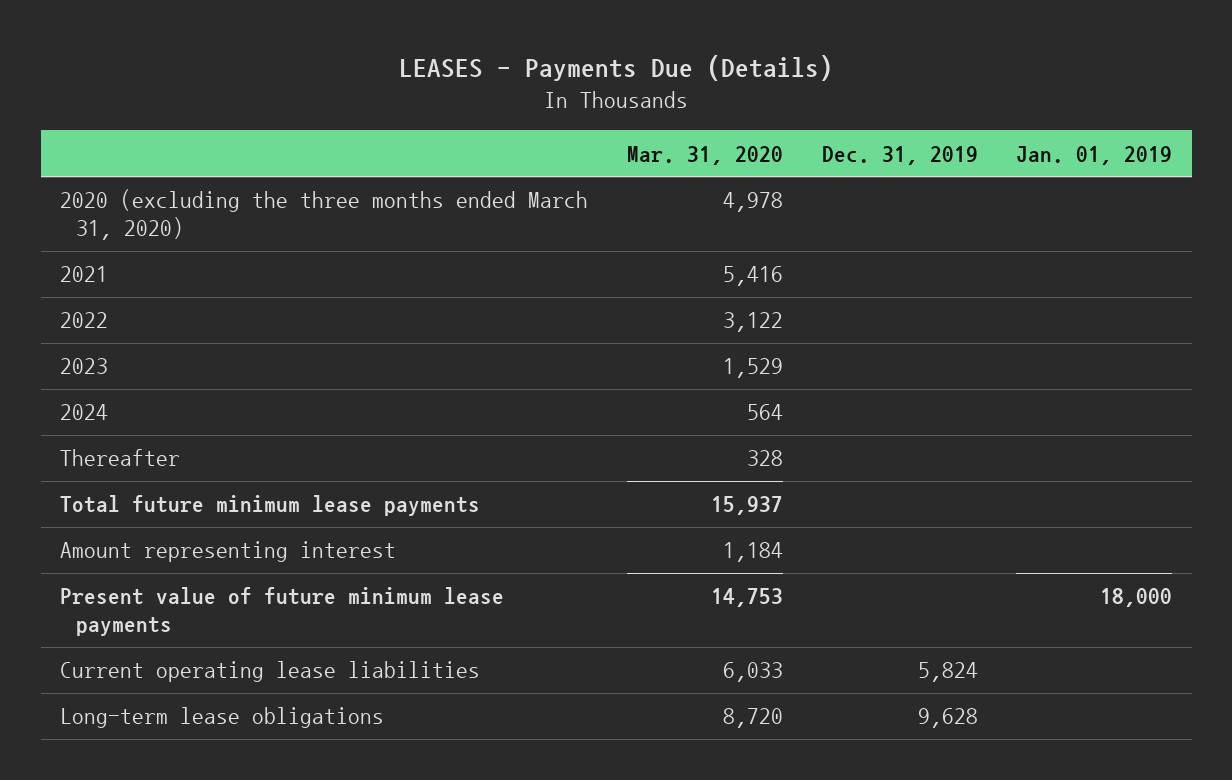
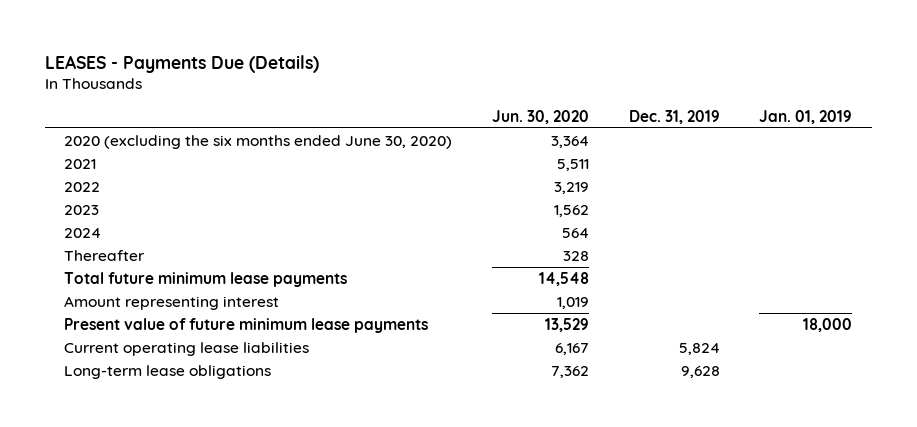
[626,145,783,165] Mar. 31, 2020 -> none
none -> [492,109,590,124] Jun. 30, 2020
[60,189,589,241] 2020 (excluding the three months ended March 31, 2020) -> [64,134,453,149] 2020 (excluding the six months ended June 30, 2020)

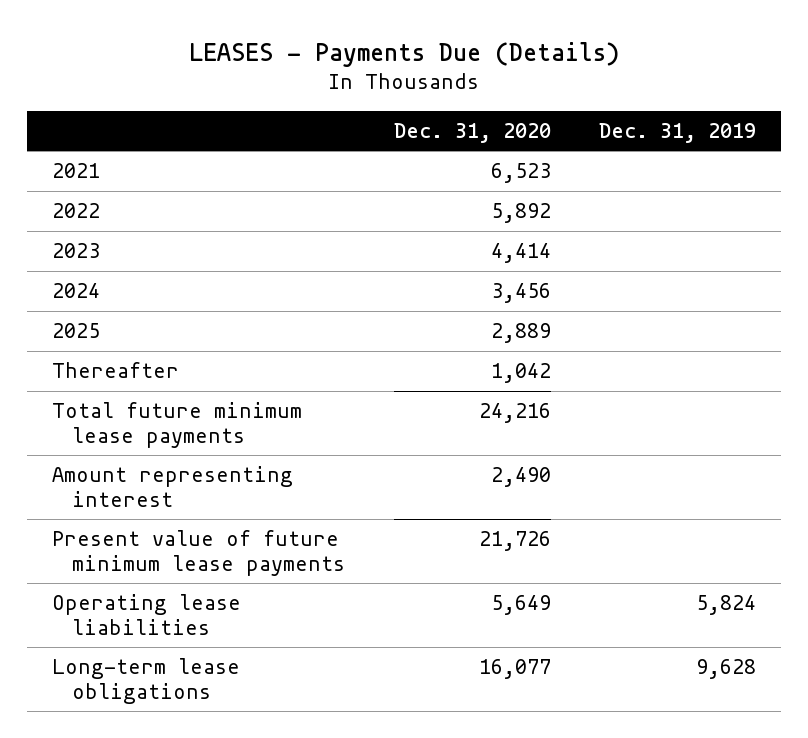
[492,109,590,124] Jun. 30, 2020 -> none
[759,109,853,124] Jan. 01, 2019 -> none
none -> [393,122,551,143] Dec. 31, 2020
[64,134,453,149] 2020 (excluding the six months ended June 30, 2020) -> none
none -> [51,323,100,339] 2025
[64,341,310,356] Current operating lease liabilities -> [51,594,241,635] Operating lease liabilities

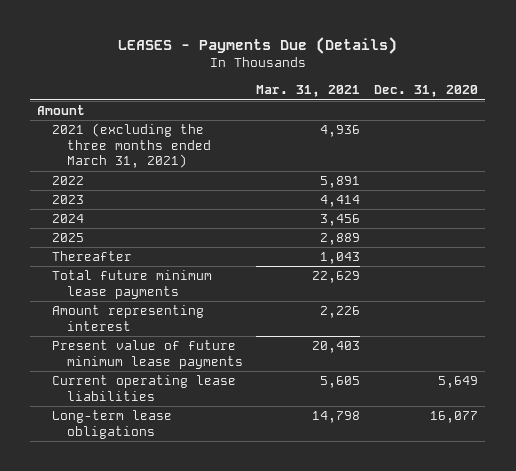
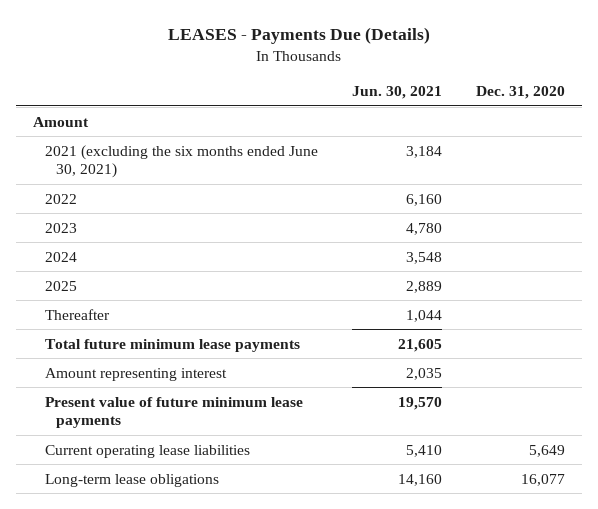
[256,85,361,98] Mar. 31, 2021 -> none
none -> [351,85,442,99] Jun. 30, 2021
[51,123,211,169] 2021 (excluding the three months ended March 31, 2021) -> [44,144,318,178] 2021 (excluding the six months ended June 30, 2021)

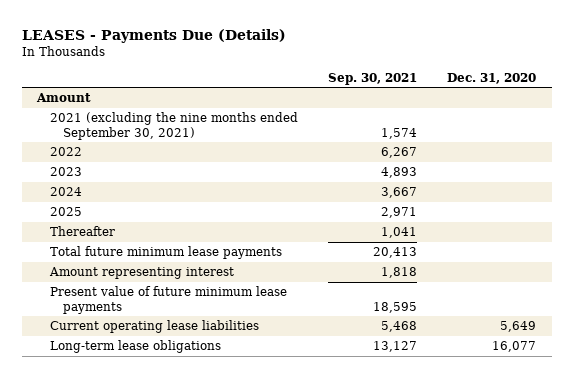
[351,85,442,99] Jun. 30, 2021 -> none
none -> [328,72,418,85] Sep. 30, 2021
[44,144,318,178] 2021 (excluding the six months ended June 30, 2021) -> [49,112,298,140] 2021 (excluding the nine months ended September 30, 2021)

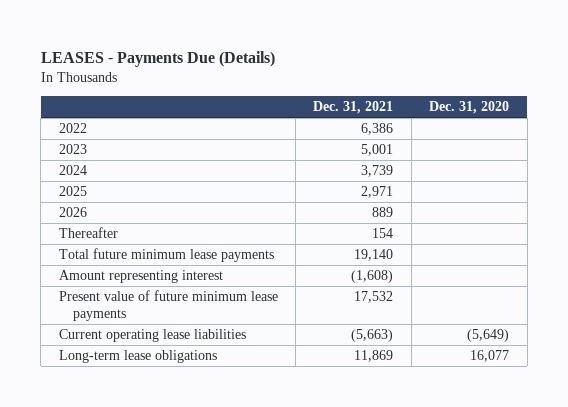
[328,72,418,85] Sep. 30, 2021 -> none
none -> [313,101,394,115] Dec. 31, 2021
[35,93,91,103] Amount -> none
[49,112,298,140] 2021 (excluding the nine months ended September 30, 2021) -> none
none -> [58,207,87,218] 2026
[500,321,537,333] 5,649 -> [467,329,510,343] (5,649)

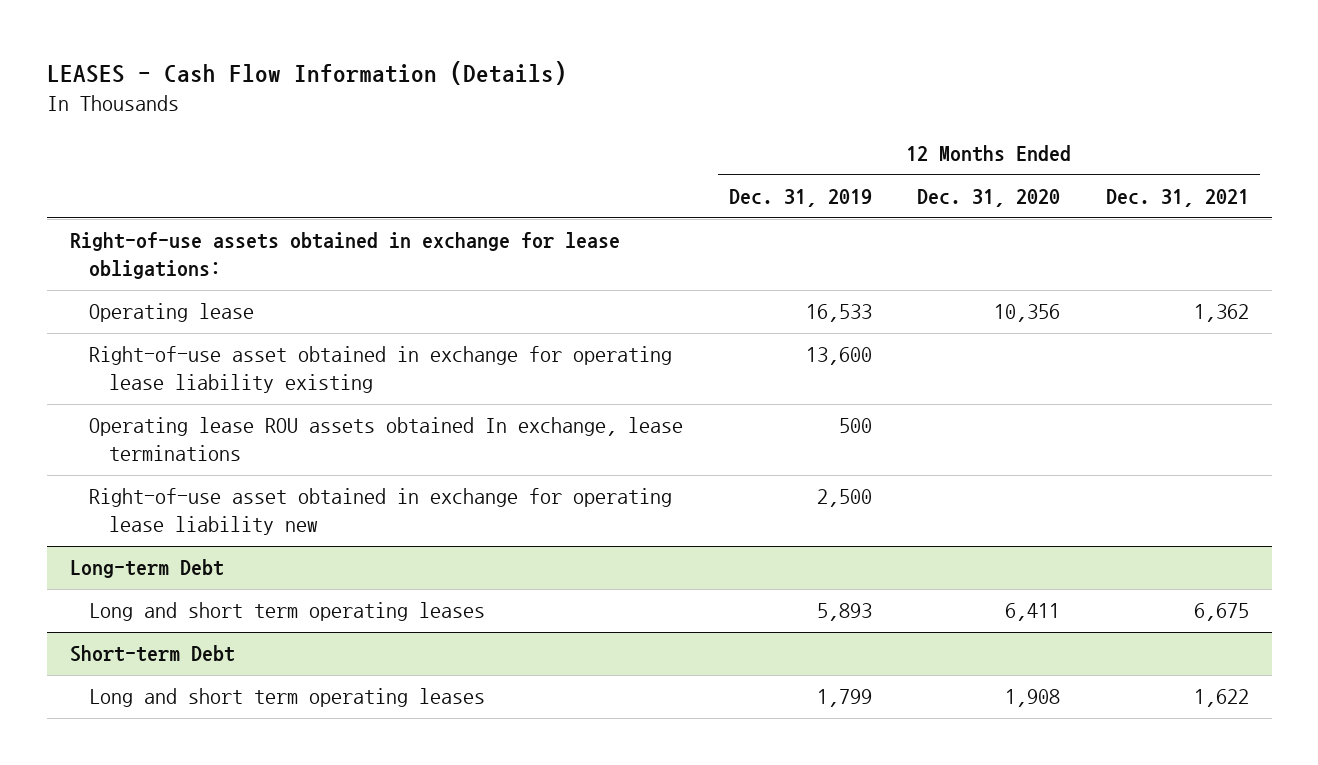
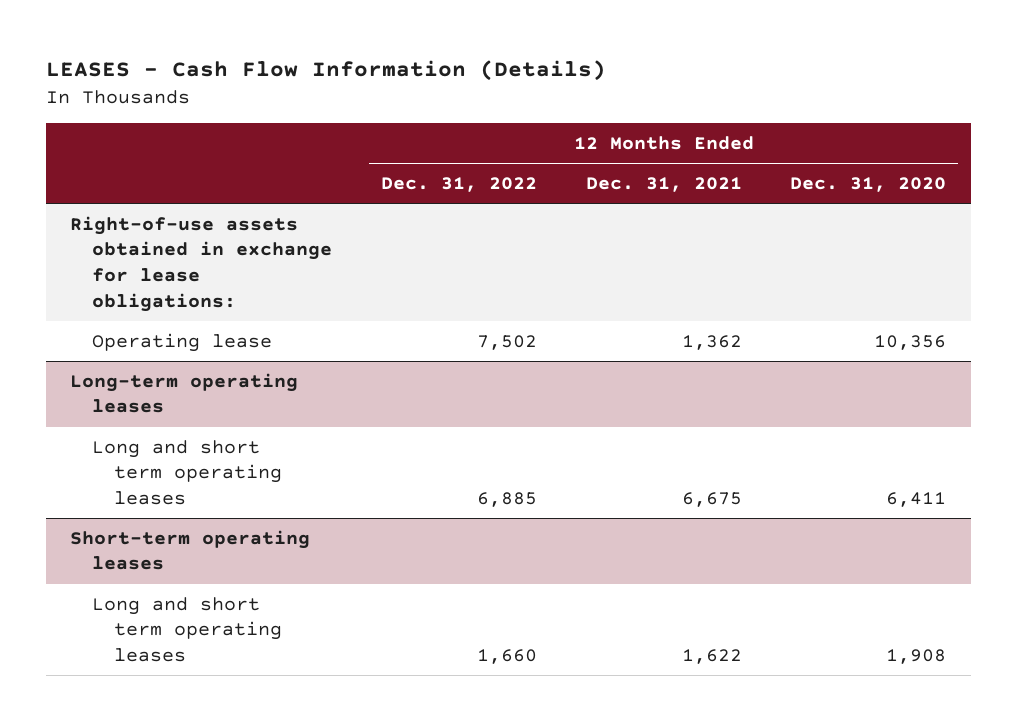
[728,189,872,208] Dec. 31, 2019 -> none
none -> [380,177,537,193] Dec. 31, 2022
[89,346,673,394] Right-of-use asset obtained in exchange for operating lease liability existing -> none
[89,417,684,462] Operating lease ROU assets obtained In exchange, lease terminations -> none
[89,488,673,536] Right-of-use asset obtained in exchange for operating lease liability new -> none
[69,559,224,579] Long-term Debt -> [69,372,298,414] Long-term operating leases
[69,645,235,663] Short-term Debt -> [69,529,310,571] Short-term operating leases

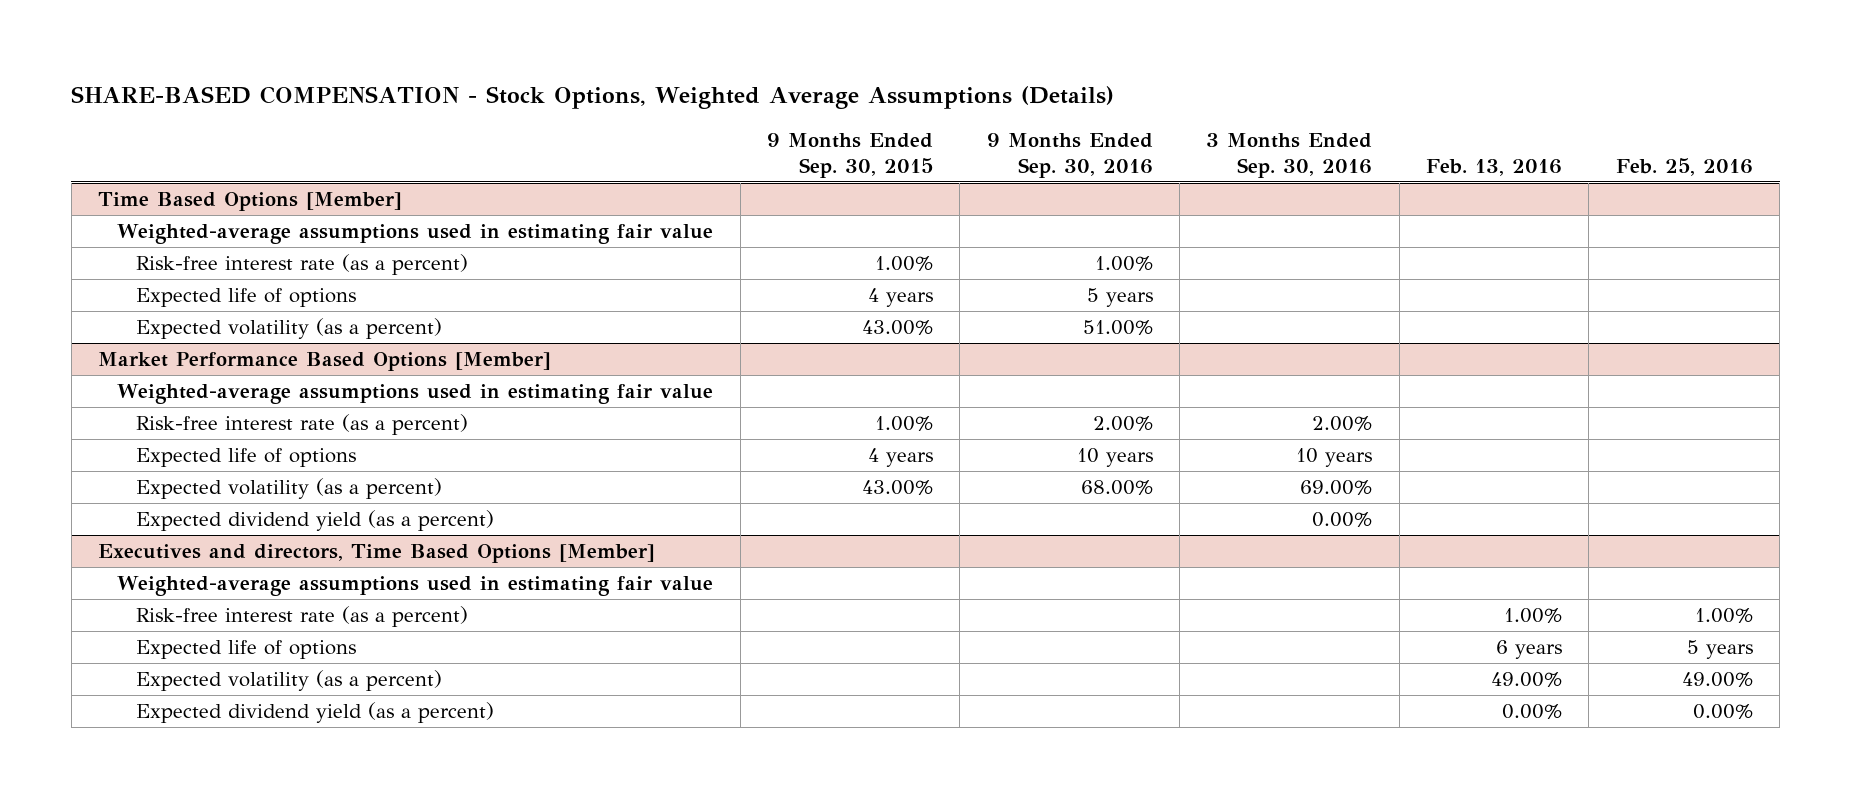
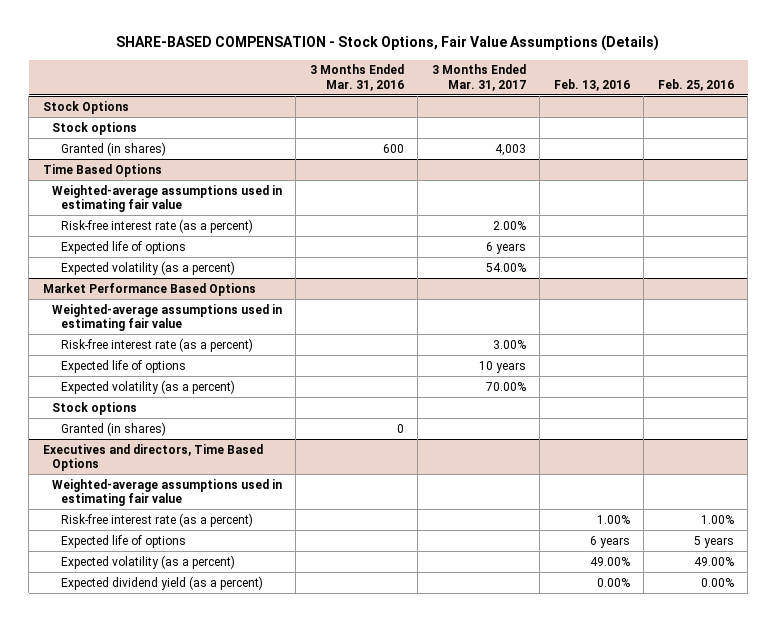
[71,86,1115,110] SHARE-BASED COMPENSATION - Stock Options, Weighted Average Assumptions (Details) -> [116,35,660,52] SHARE-BASED COMPENSATION - Stock Options, Fair Value Assumptions (Details)
[767,132,934,179] 9 Months Ended Sep. 30, 2015 -> none
[986,132,1153,179] 9 Months Ended Sep. 30, 2016 -> none
[1206,132,1373,179] 3 Months Ended Sep. 30, 2016 -> none
none -> [309,64,404,91] 3 Months Ended Mar. 31, 2016
none -> [431,64,526,91] 3 Months Ended Mar. 31, 2017
none -> [42,100,129,114] Stock Options
none -> [51,121,137,135] Stock options
none -> [60,141,166,156] Granted (in shares)
[98,191,403,211] Time Based Options [Member] -> [42,163,162,177] Time Based Options
[98,351,552,371] Market Performance Based Options [Member] -> [42,282,256,296] Market Performance Based Options
[136,509,495,531] Expected dividend yield (as a percent) -> none
none -> [51,401,137,415] Stock options
none -> [60,421,166,436] Granted (in shares)
[98,543,656,563] Executives and directors, Time Based Options [Member] -> [42,443,263,472] Executives and directors, Time Based Options

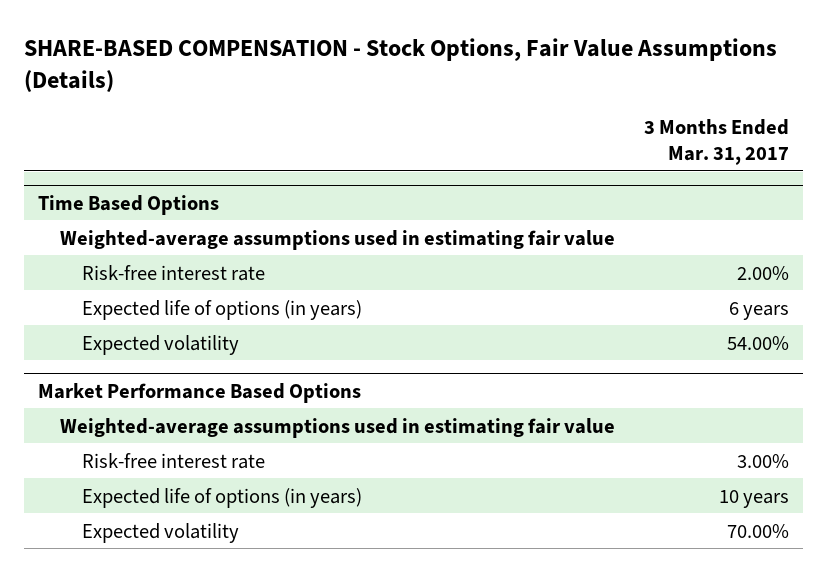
[309,64,404,91] 3 Months Ended Mar. 31, 2016 -> none
[553,78,630,91] Feb. 13, 2016 -> none
[657,78,734,91] Feb. 25, 2016 -> none
[42,100,129,114] Stock Options -> none
[51,121,137,135] Stock options -> none
[60,141,166,156] Granted (in shares) -> none
[60,218,253,233] Risk-free interest rate (as a percent) -> [81,264,265,281] Risk-free interest rate
[60,240,186,254] Expected life of options -> [81,299,362,320] Expected life of options (in years)
[60,260,235,275] Expected volatility (as a percent) -> [81,334,239,355] Expected volatility
[51,401,137,415] Stock options -> none
[60,421,166,436] Granted (in shares) -> none
[42,443,263,472] Executives and directors, Time Based Options -> none
[51,478,282,507] Weighted-average assumptions used in estimating fair value -> none
[60,512,253,527] Risk-free interest rate (as a percent) -> none
[60,534,186,548] Expected life of options -> none
[60,554,235,569] Expected volatility (as a percent) -> none
[60,575,263,590] Expected dividend yield (as a percent) -> none
[60,337,253,352] Risk-free interest rate (as a percent) -> [81,452,265,469] Risk-free interest rate
[60,359,186,373] Expected life of options -> [81,487,362,508] Expected life of options (in years)
[60,379,235,394] Expected volatility (as a percent) -> [81,522,239,543] Expected volatility

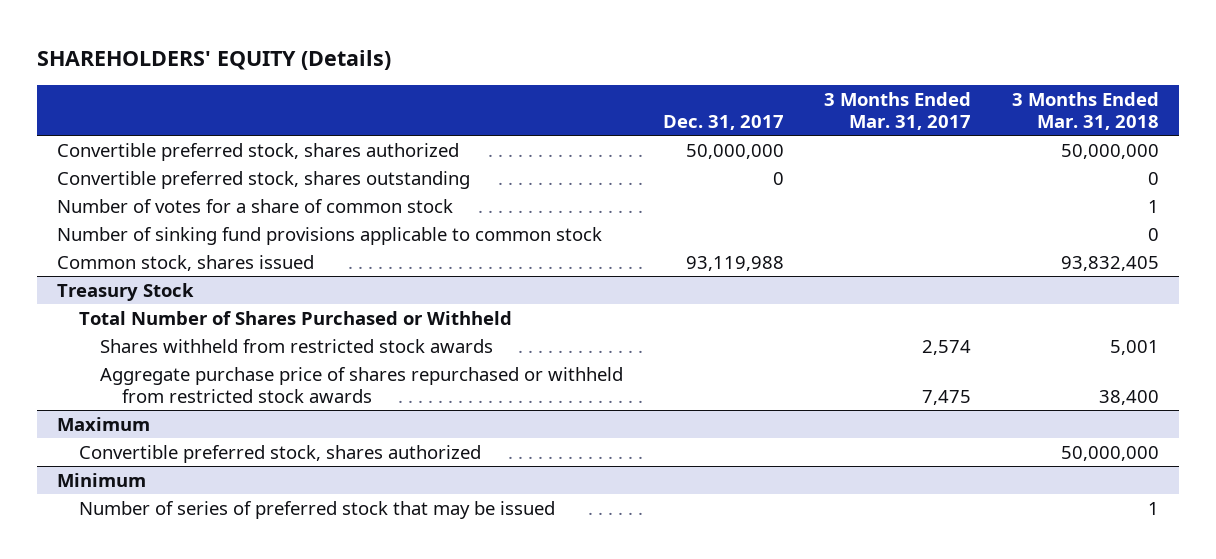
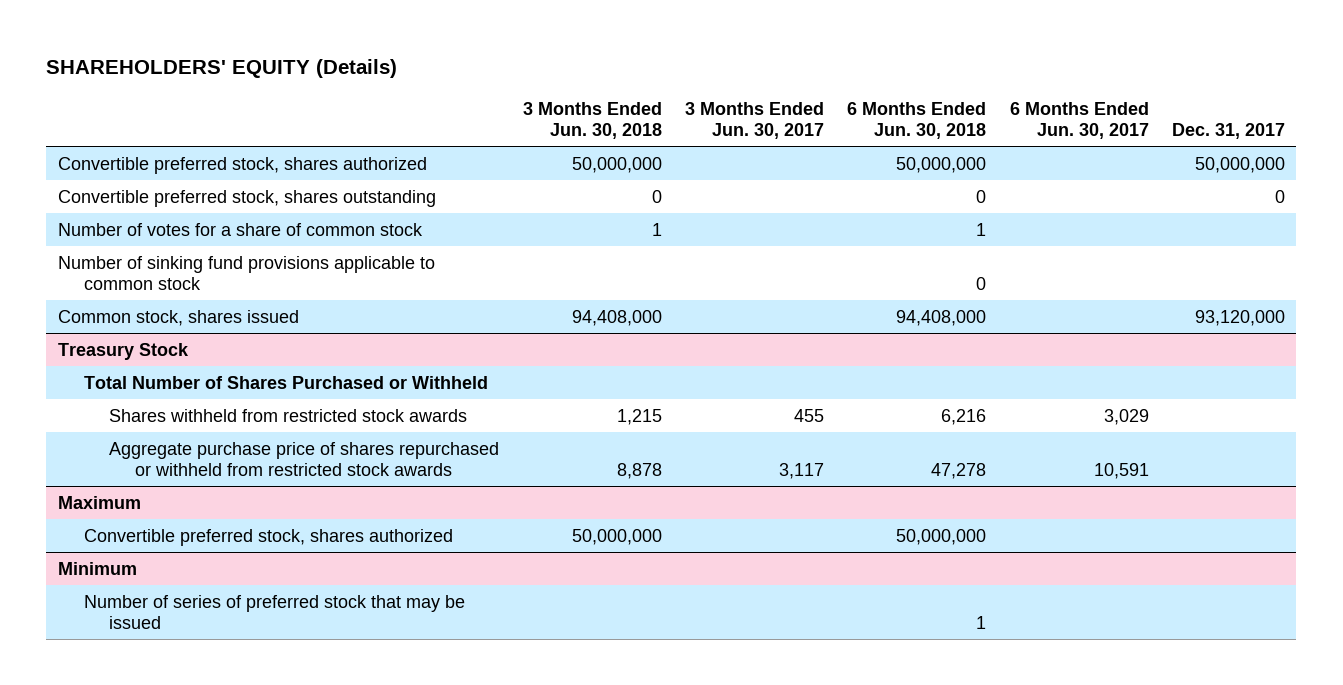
[824,91,972,130] 3 Months Ended Mar. 31, 2017 -> none
[1011,91,1159,130] 3 Months Ended Mar. 31, 2018 -> none
none -> [522,101,662,140] 3 Months Ended Jun. 30, 2018
none -> [684,101,824,140] 3 Months Ended Jun. 30, 2017
none -> [847,101,987,140] 6 Months Ended Jun. 30, 2018
none -> [1009,101,1149,140] 6 Months Ended Jun. 30, 2017
[686,255,785,271] 93,119,988 -> [1194,309,1285,326] 93,120,000

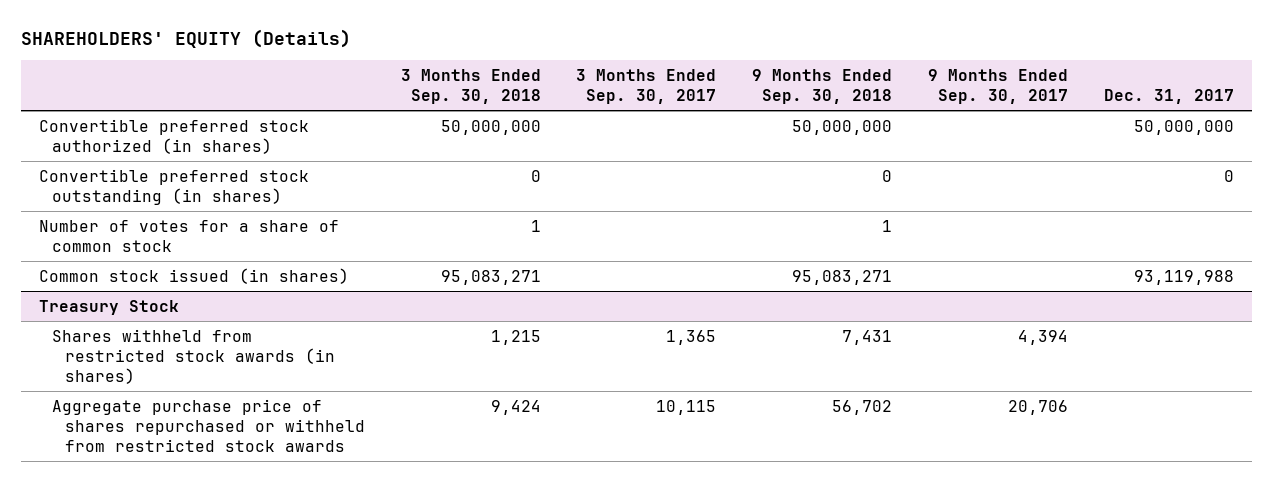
[522,101,662,140] 3 Months Ended Jun. 30, 2018 -> none
[684,101,824,140] 3 Months Ended Jun. 30, 2017 -> none
[847,101,987,140] 6 Months Ended Jun. 30, 2018 -> none
[1009,101,1149,140] 6 Months Ended Jun. 30, 2017 -> none
none -> [400,68,541,104] 3 Months Ended Sep. 30, 2018
none -> [576,68,717,104] 3 Months Ended Sep. 30, 2017
none -> [752,68,893,104] 9 Months Ended Sep. 30, 2018
none -> [928,68,1069,104] 9 Months Ended Sep. 30, 2017
[58,156,428,174] Convertible preferred stock, shares authorized -> [38,118,309,154] Convertible preferred stock authorized (in shares)
[58,189,437,207] Convertible preferred stock, shares outstanding -> [38,168,309,205] Convertible preferred stock outstanding (in shares)
[58,255,436,290] Number of sinking fund provisions applicable to common stock -> none
[58,309,300,326] Common stock, shares issued -> [38,267,349,284] Common stock issued (in shares)
[1194,309,1285,326] 93,120,000 -> [1133,269,1234,285] 93,119,988
[83,375,488,389] Total Number of Shares Purchased or Withheld -> none
[109,408,468,422] Shares withheld from restricted stock awards -> [51,328,335,384] Shares withheld from restricted stock awards (in shares)
[58,495,142,509] Maximum -> none
[83,528,453,546] Convertible preferred stock, shares authorized -> none
[58,561,138,575] Minimum -> none
[83,594,465,629] Number of series of preferred stock that may be issued -> none

